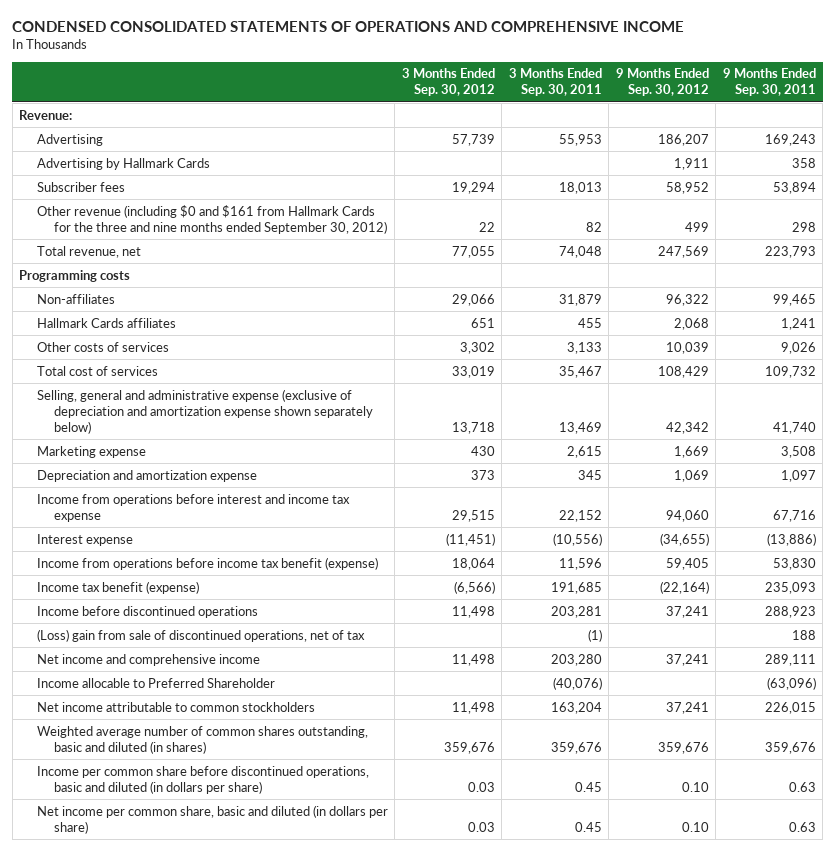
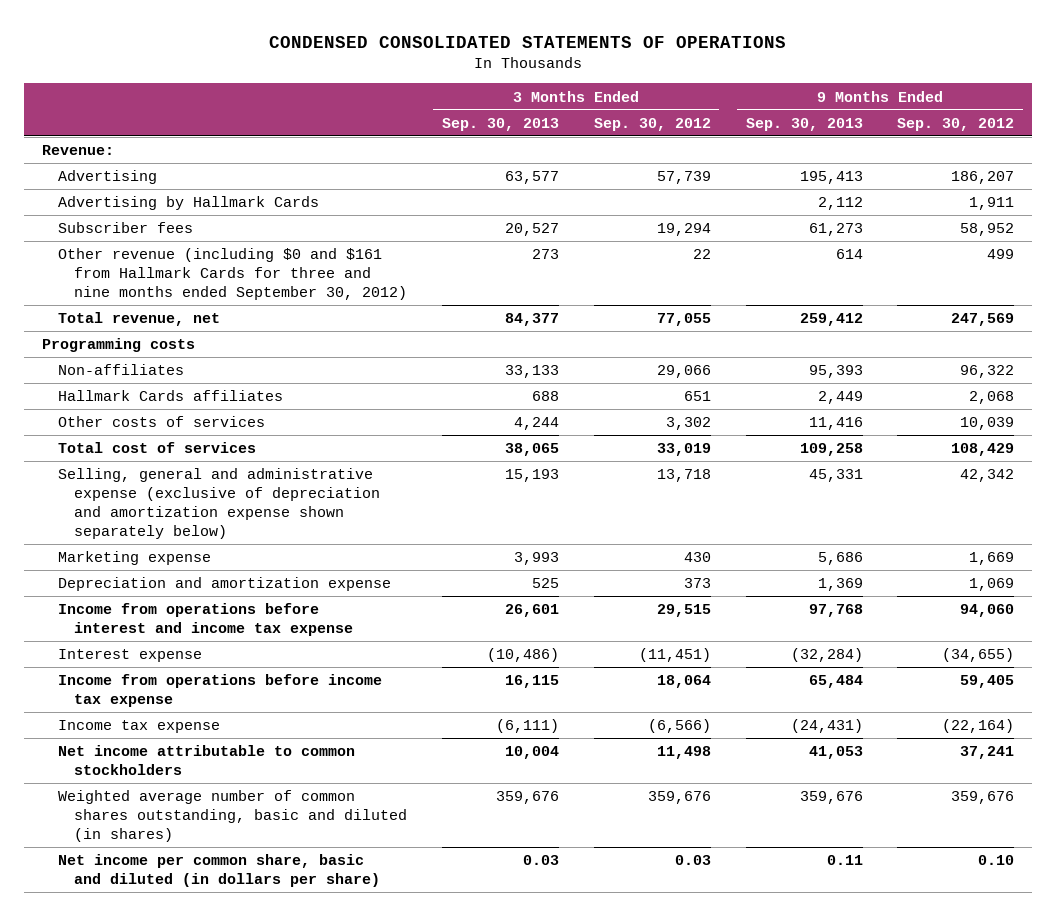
[12,20,685,32] CONDENSED CONSOLIDATED STATEMENTS OF OPERATIONS AND COMPREHENSIVE INCOME -> [269,35,787,48] CONDENSED CONSOLIDATED STATEMENTS OF OPERATIONS
[508,68,602,97] 3 Months Ended Sep. 30, 2011 -> none
[722,68,816,97] 9 Months Ended Sep. 30, 2011 -> none
none -> [442,117,560,131] Sep. 30, 2013
none -> [745,117,863,131] Sep. 30, 2013
[36,204,388,234] Other revenue (including $0 and $161 from Hallmark Cards for the three and nine months ended September 30, 2012) -> [58,248,408,300] Other revenue (including $0 and $161 from Hallmark Cards for three and nine months ended September 30, 2012)
[36,605,258,618] Income before discontinued operations -> none
[36,628,365,642] (Loss) gain from sale of discontinued operations, net of tax -> none
[36,653,260,666] Net income and comprehensive income -> none
[36,677,275,688] Income allocable to Preferred Shareholder -> none
[36,556,378,570] Income from operations before income tax benefit (expense) -> [58,674,383,707] Income from operations before income tax expense
[36,580,199,594] Income tax benefit (expense) -> [58,720,221,734] Income tax expense
[36,765,369,794] Income per common share before discontinued operations, basic and diluted (in dollars per share) -> none

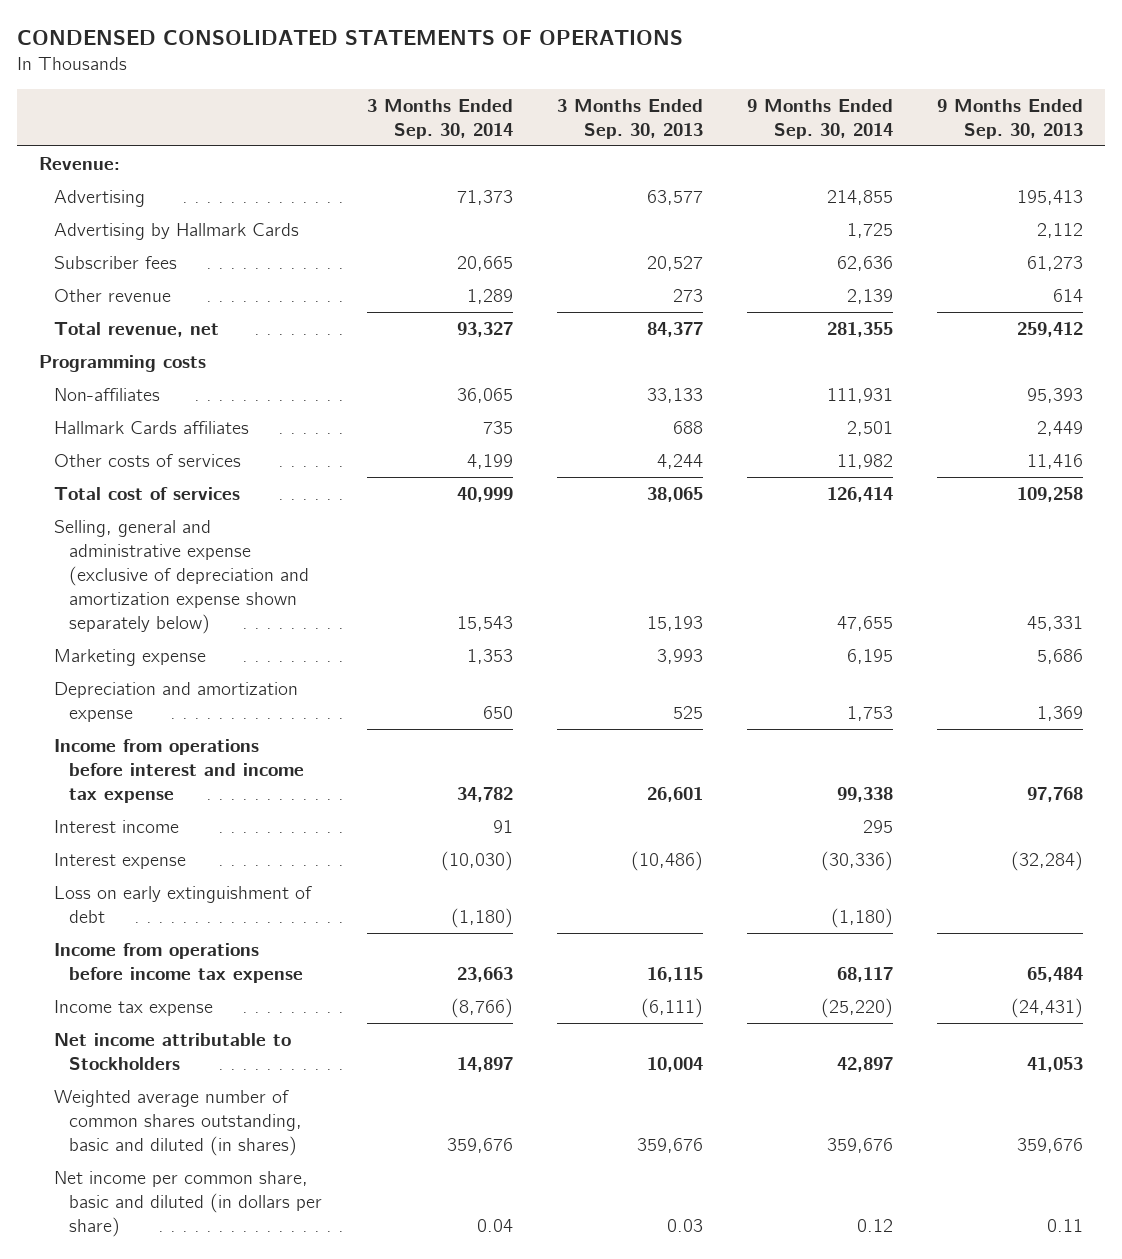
[593,117,711,131] Sep. 30, 2012 -> none
[897,117,1015,131] Sep. 30, 2012 -> none
none -> [366,98,513,139] 3 Months Ended Sep. 30, 2014
none -> [746,98,893,139] 9 Months Ended Sep. 30, 2014
[58,248,408,300] Other revenue (including $0 and $161 from Hallmark Cards for three and nine months ended September 30, 2012) -> [54,288,172,302] Other revenue
none -> [54,819,180,833] Interest income
none -> [54,885,313,923] Loss on early extinguishment of debt
[58,745,356,775] Net income attributable to common stockholders -> [54,1032,292,1070] Net income attributable to Stockholders

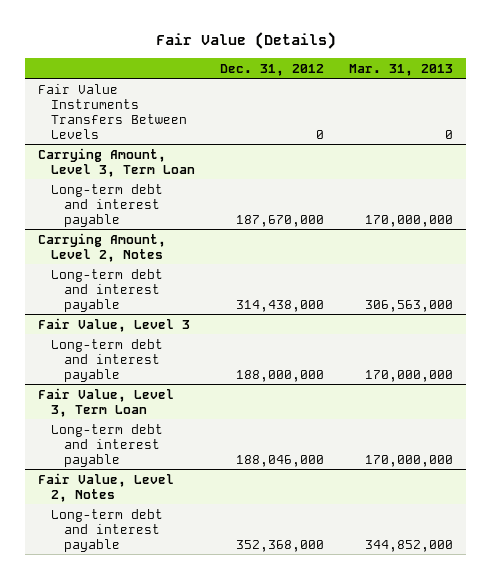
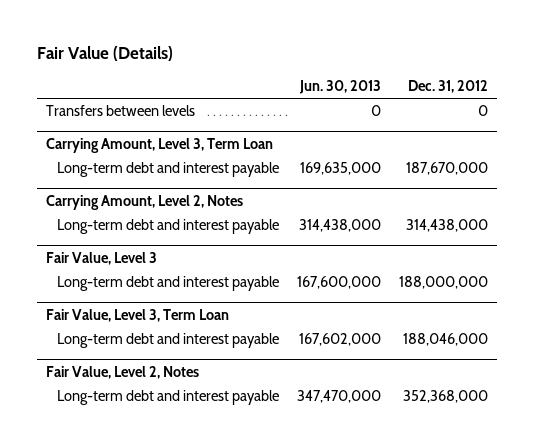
[349,63,454,76] Mar. 31, 2013 -> none
none -> [299,80,382,95] Jun. 30, 2013
[37,83,187,139] Fair Value Instruments Transfers Between Levels -> [45,105,195,117] Transfers between levels

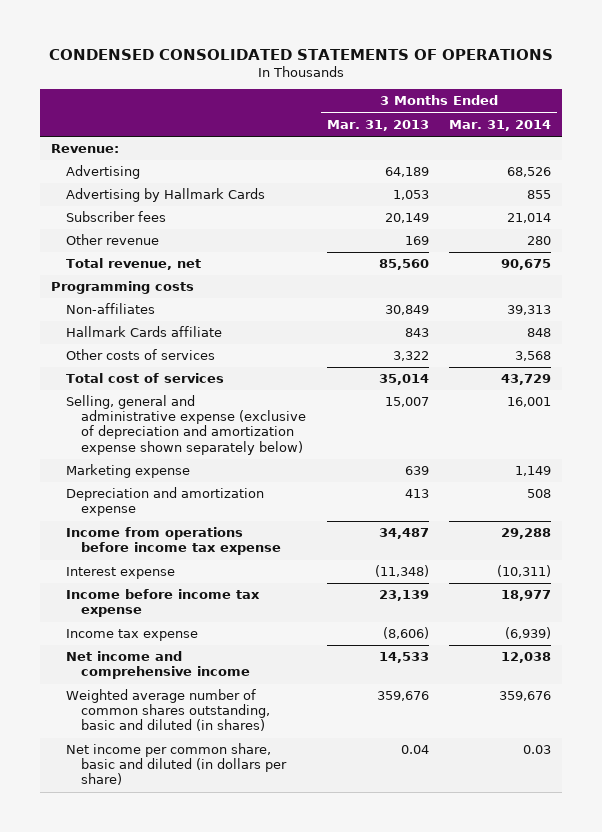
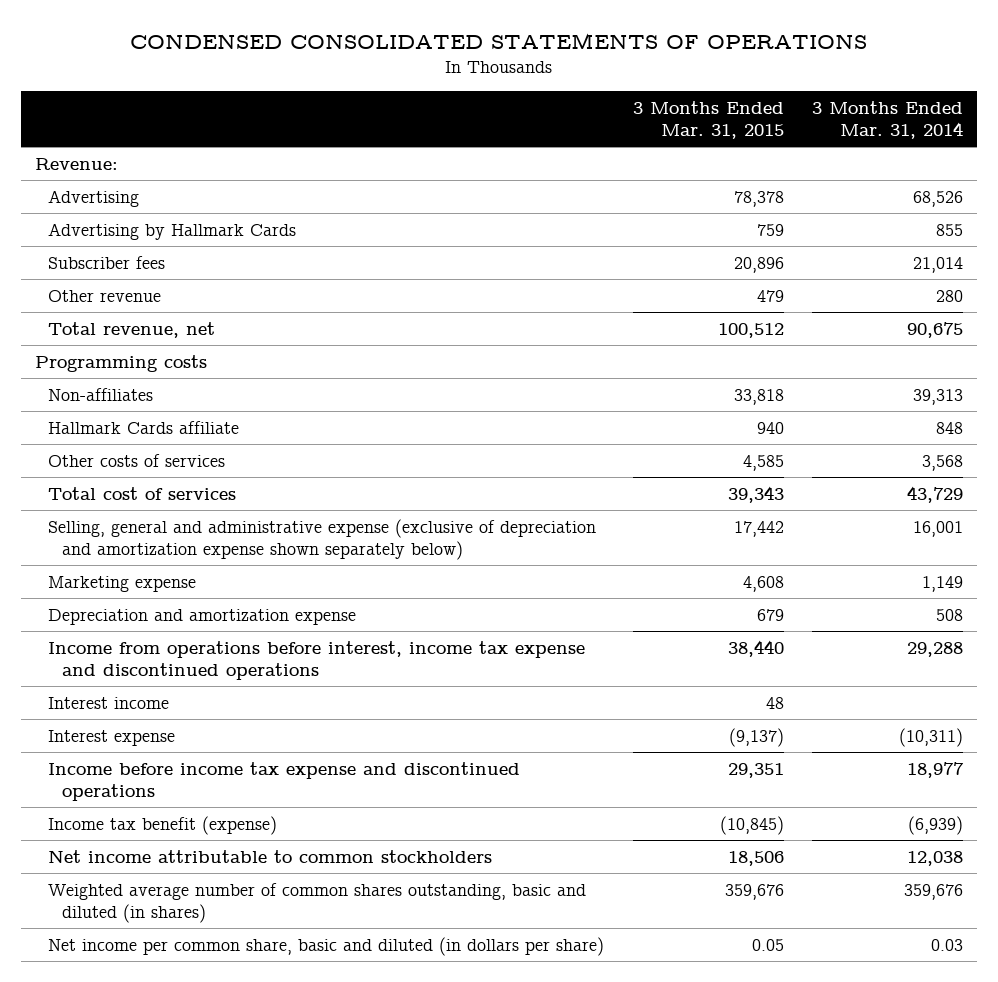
[326,119,429,131] Mar. 31, 2013 -> none
none -> [632,100,784,140] 3 Months Ended Mar. 31, 2015
[65,527,281,556] Income from operations before income tax expense -> [48,640,586,680] Income from operations before interest, income tax expense and discontinued operations
none -> [48,696,170,709] Interest income
[65,589,260,618] Income before income tax expense -> [48,761,521,801] Income before income tax expense and discontinued operations
[65,629,198,642] Income tax expense -> [48,815,278,835] Income tax benefit (expense)
[65,651,250,680] Net income and comprehensive income -> [48,849,493,863] Net income attributable to common stockholders

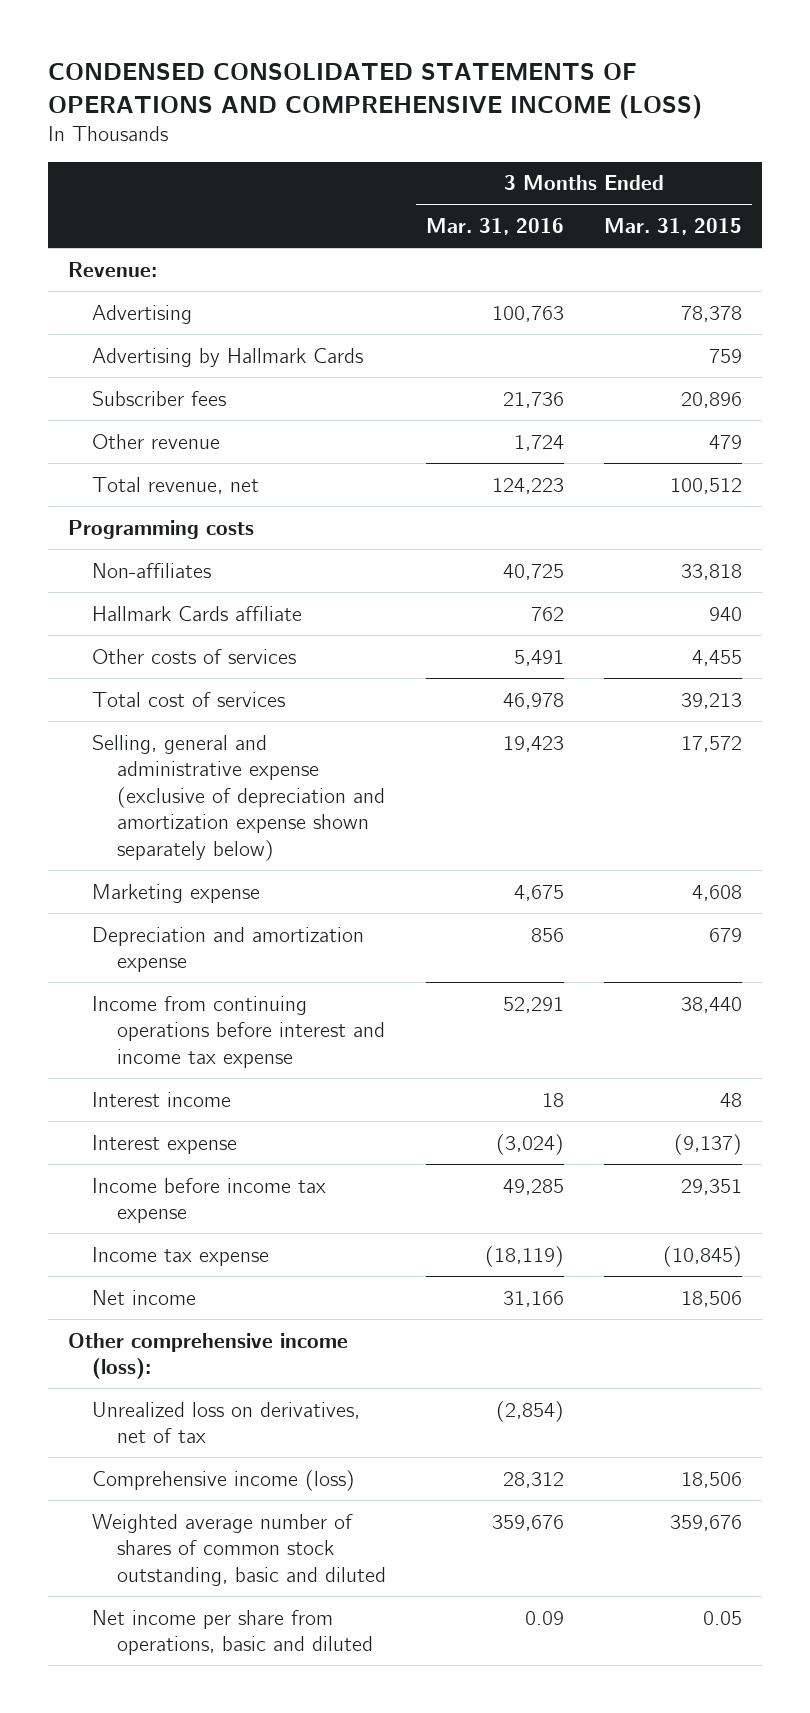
[130,33,868,50] CONDENSED CONSOLIDATED STATEMENTS OF OPERATIONS -> [47,63,702,119] CONDENSED CONSOLIDATED STATEMENTS OF OPERATIONS AND COMPREHENSIVE INCOME (LOSS)
[812,100,964,140] 3 Months Ended Mar. 31, 2014 -> none
none -> [425,217,564,235] Mar. 31, 2016
[742,454,784,471] 4,585 -> [691,649,742,666] 4,455
[727,485,784,503] 39,343 -> [680,692,742,709] 39,213
[733,520,784,537] 17,442 -> [680,735,742,752] 17,572
[48,640,586,680] Income from operations before interest, income tax expense and discontinued operations -> [92,995,385,1068] Income from continuing operations before interest and income tax expense
[48,761,521,801] Income before income tax expense and discontinued operations -> [92,1177,327,1224] Income before income tax expense
[48,815,278,835] Income tax benefit (expense) -> [92,1246,270,1266] Income tax expense
[48,849,493,863] Net income attributable to common stockholders -> [92,1289,197,1305] Net income
none -> [67,1332,348,1380] Other comprehensive income (loss):
none -> [92,1401,361,1444] Unrealized loss on derivatives, net of tax
none -> [92,1469,356,1491] Comprehensive income (loss)
[48,882,587,923] Weighted average number of common shares outstanding, basic and diluted (in shares) -> [92,1513,386,1586] Weighted average number of shares of common stock outstanding, basic and diluted
[48,936,605,956] Net income per common share, basic and diluted (in dollars per share) -> [92,1609,373,1656] Net income per share from operations, basic and diluted

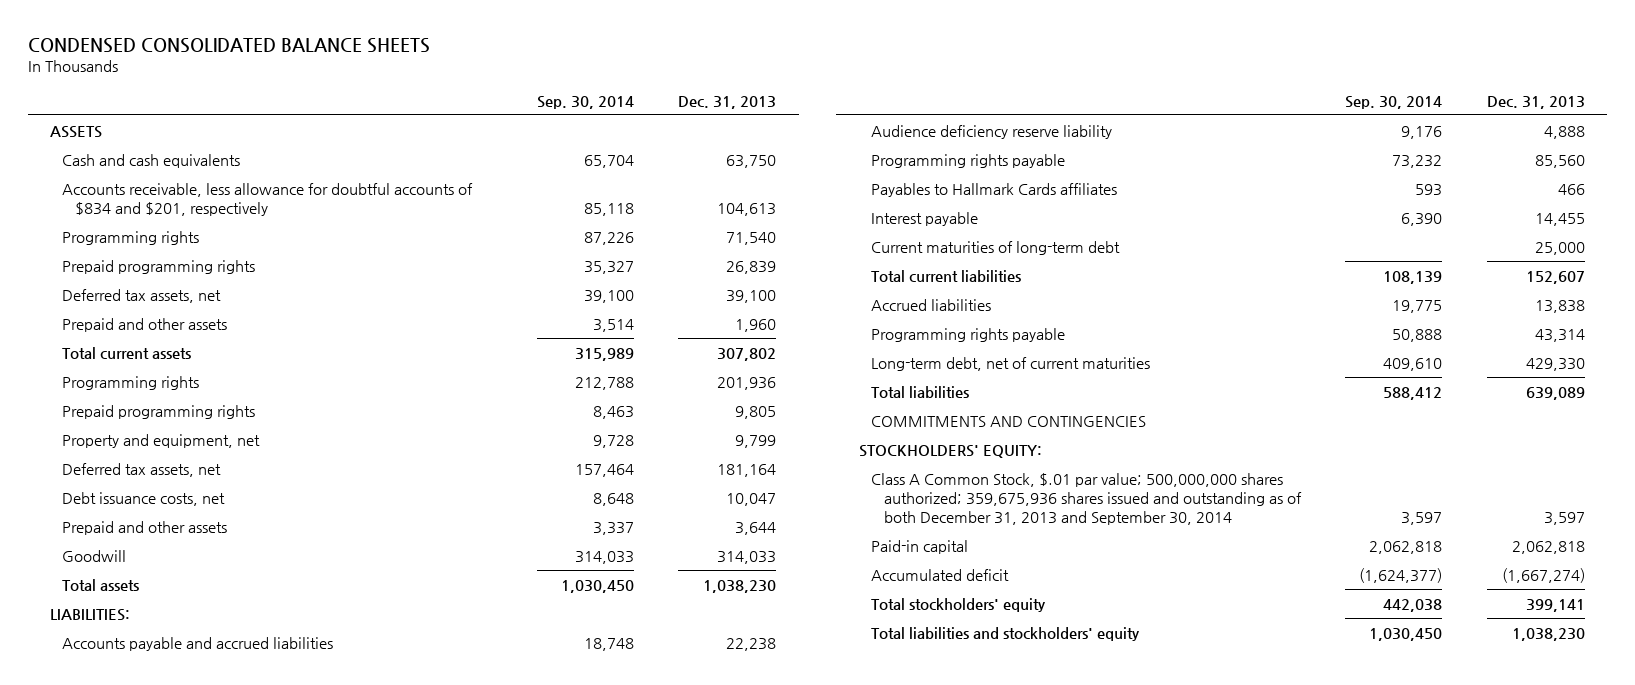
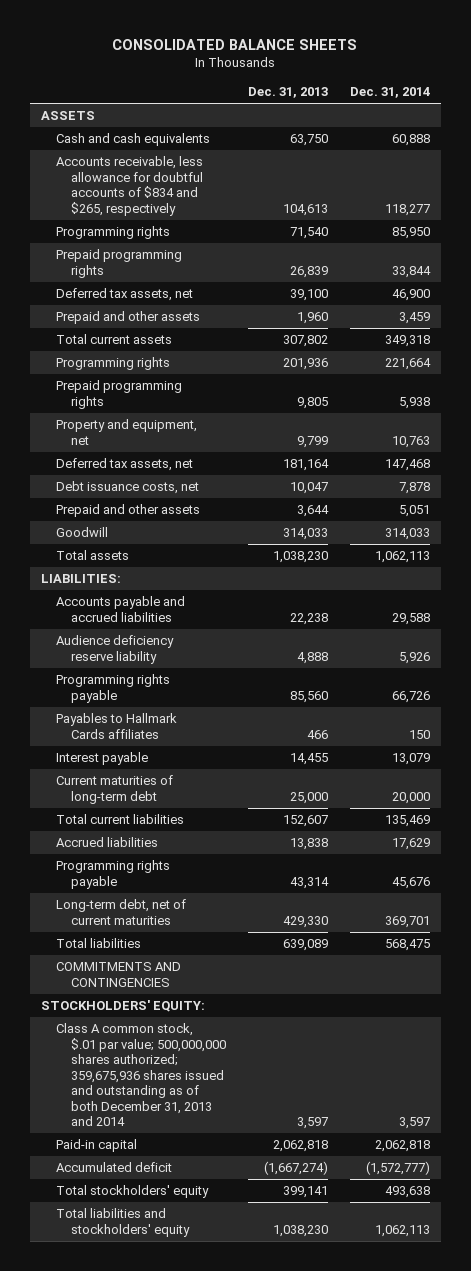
[27,37,430,53] CONDENSED CONSOLIDATED BALANCE SHEETS -> [112,38,358,50] CONSOLIDATED BALANCE SHEETS
[536,95,634,109] Sep. 30, 2014 -> none
none -> [349,87,430,99] Dec. 31, 2014
[62,182,474,216] Accounts receivable, less allowance for doubtful accounts of $834 and $201, respectively -> [56,156,204,216] Accounts receivable, less allowance for doubtful accounts of $834 and $265, respectively
[871,472,1302,526] Class A Common Stock, $.01 par value; 500,000,000 shares authorized; 359,675,936 shares issued and outstanding as of both December 31, 2013 and September 30, 2014 -> [56,1023,227,1127] Class A common stock, $.01 par value; 500,000,000 shares authorized; 359,675,936 shares issued and outstanding as of both December 31, 2013 and 2014

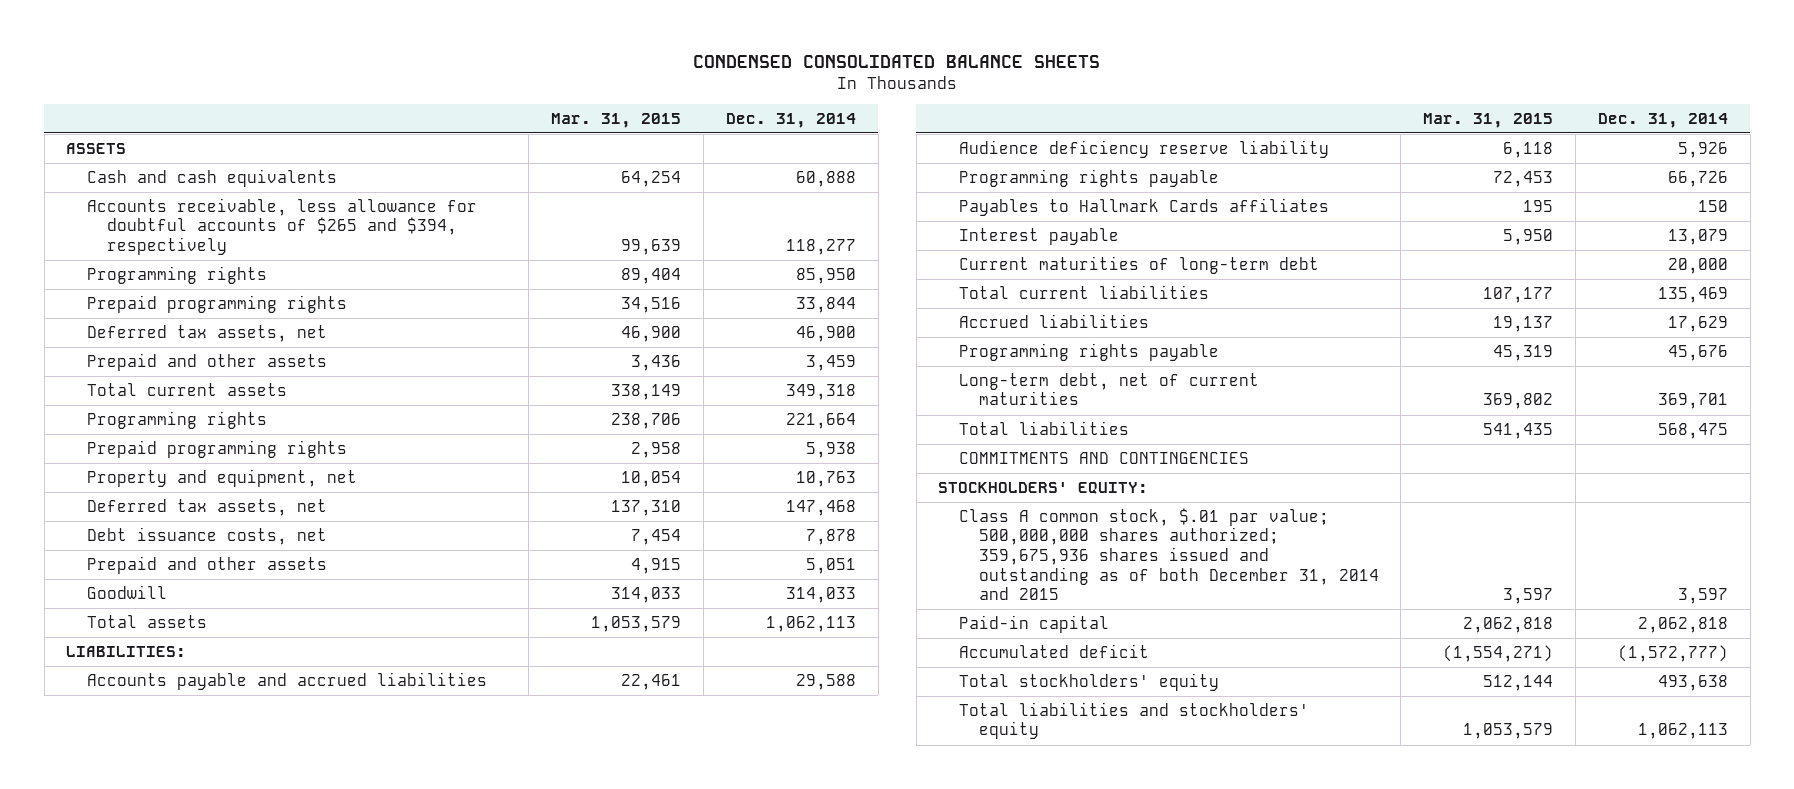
[112,38,358,50] CONSOLIDATED BALANCE SHEETS -> [693,54,1101,68] CONDENSED CONSOLIDATED BALANCE SHEETS
[248,87,329,99] Dec. 31, 2013 -> none
none -> [551,112,682,128] Mar. 31, 2015
[56,156,204,216] Accounts receivable, less allowance for doubtful accounts of $834 and $265, respectively -> [86,197,477,256] Accounts receivable, less allowance for doubtful accounts of $265 and $394, respectively
[56,1023,227,1127] Class A common stock, $.01 par value; 500,000,000 shares authorized; 359,675,936 shares issued and outstanding as of both December 31, 2013 and 2014 -> [958,507,1379,601] Class A common stock, $.01 par value; 500,000,000 shares authorized; 359,675,936 shares issued and outstanding as of both December 31, 2014 and 2015

